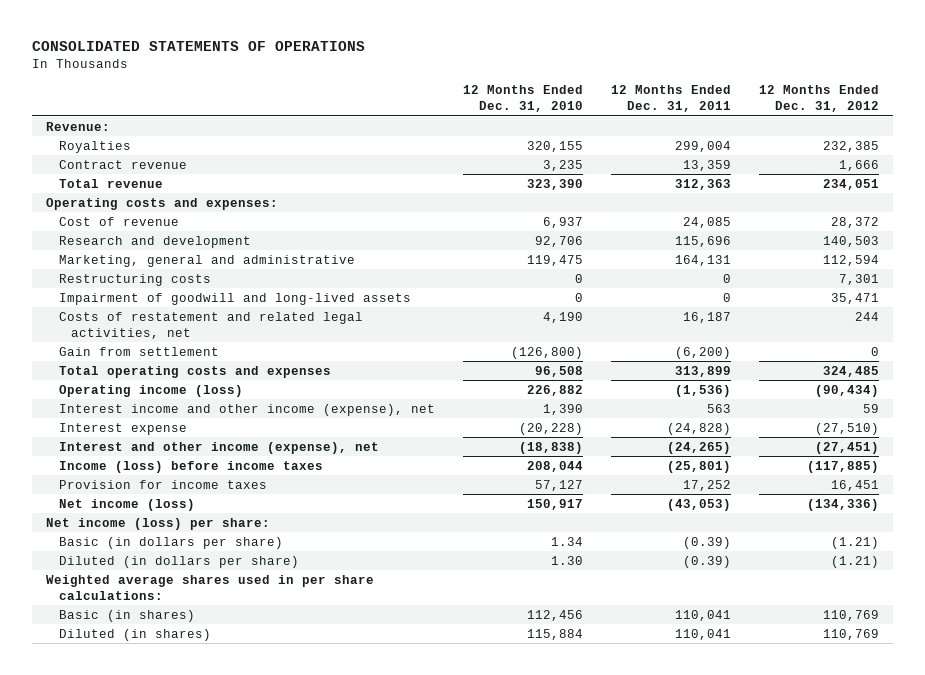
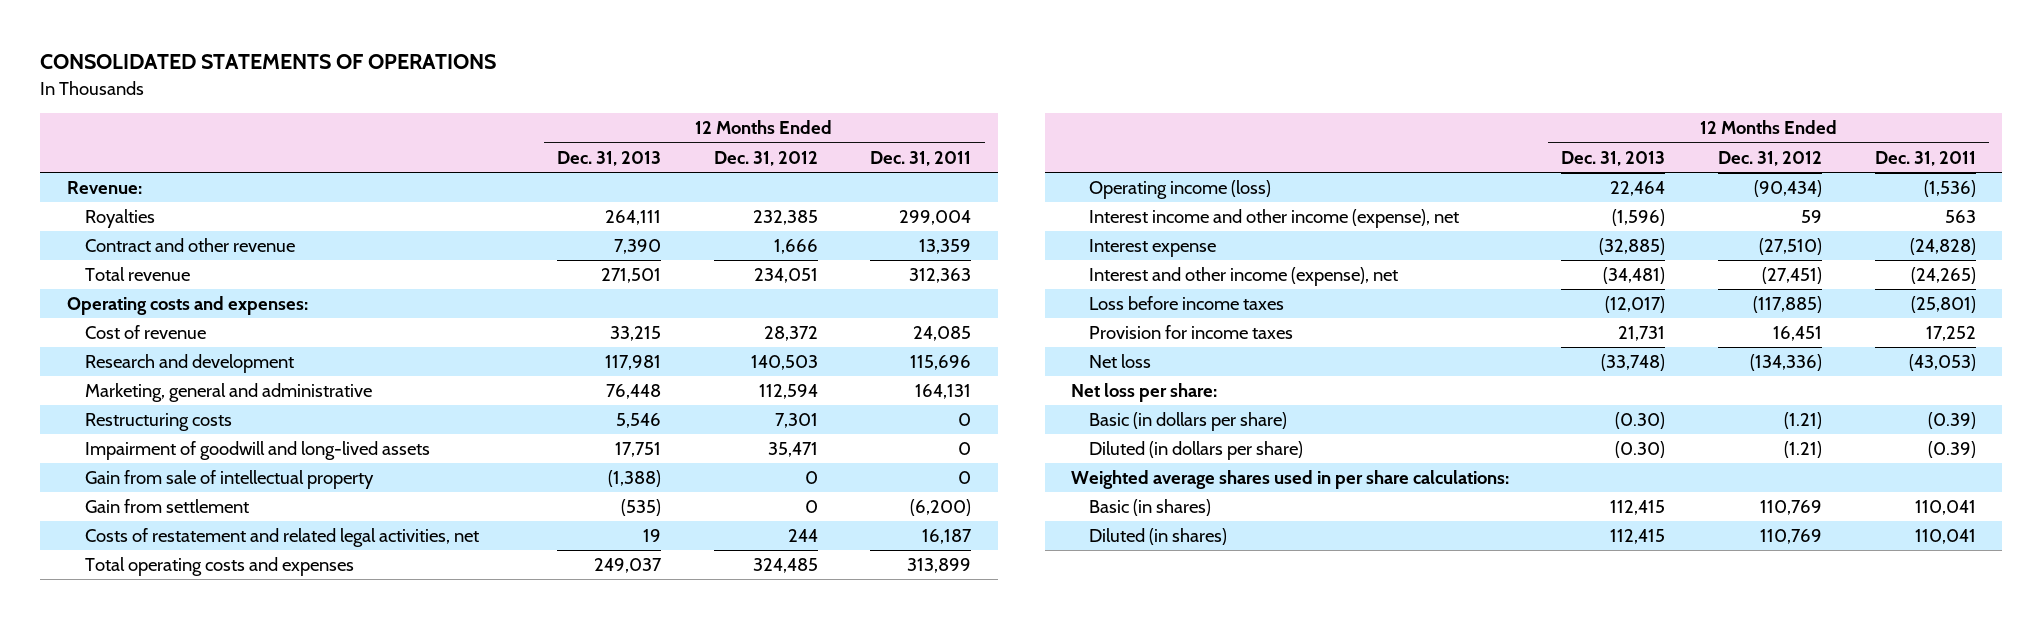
[462,85,583,113] 12 Months Ended Dec. 31, 2010 -> none
none -> [557,150,662,166] Dec. 31, 2013
[58,159,187,169] Contract revenue -> [84,238,295,253] Contract and other revenue
none -> [84,470,374,490] Gain from sale of intellectual property
[58,311,363,339] Costs of restatement and related legal activities, net -> [84,528,479,548] Costs of restatement and related legal activities, net
[58,460,323,473] Income (loss) before income taxes -> [1089,296,1285,311] Loss before income taxes
[58,498,195,511] Net income (loss) -> [1089,354,1152,369] Net loss
[45,517,270,530] Net income (loss) per share: -> [1070,383,1217,403] Net loss per share:

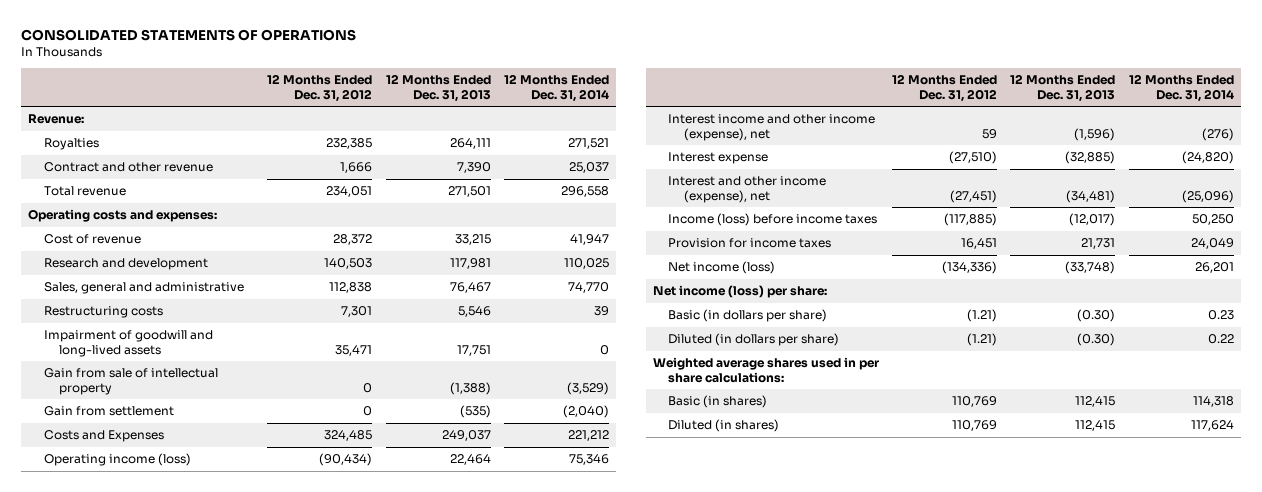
[870,150,972,166] Dec. 31, 2011 -> none
none -> [504,74,610,102] 12 Months Ended Dec. 31, 2014
[84,383,372,403] Marketing, general and administrative -> [43,282,244,295] Sales, general and administrative
[606,384,662,400] 76,448 -> [449,282,491,294] 76,467
[758,384,818,400] 112,594 -> [329,282,373,294] 112,838
[84,528,479,548] Costs of restatement and related legal activities, net -> none
[84,557,354,577] Total operating costs and expenses -> [43,430,164,443] Costs and Expenses
[1089,296,1285,311] Loss before income taxes -> [668,213,878,227] Income (loss) before income taxes
[1089,354,1152,369] Net loss -> [668,261,776,275] Net income (loss)
[1070,383,1217,403] Net loss per share: -> [652,285,827,299] Net income (loss) per share:

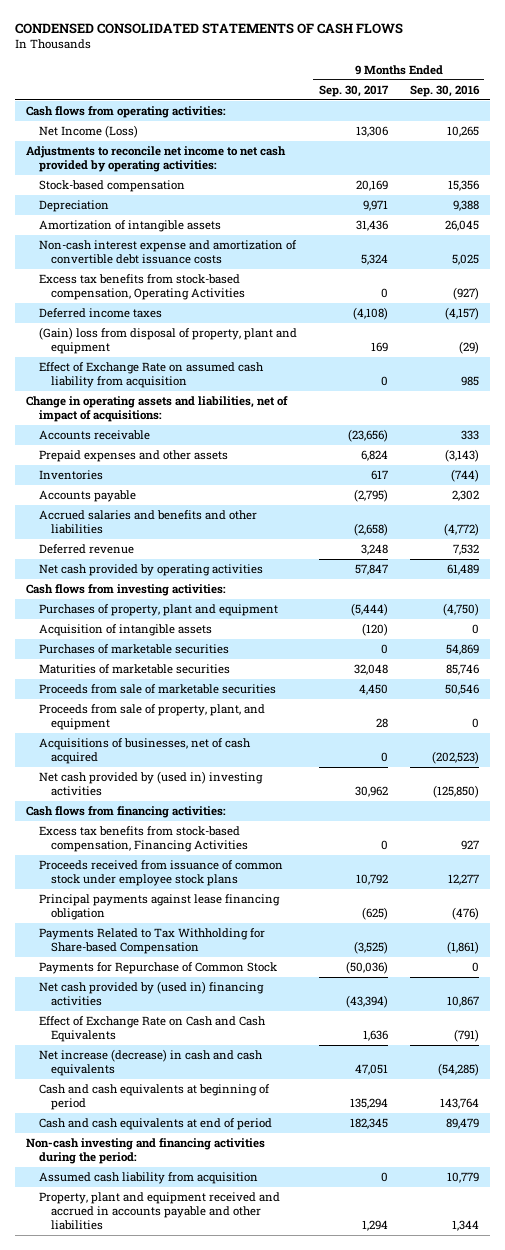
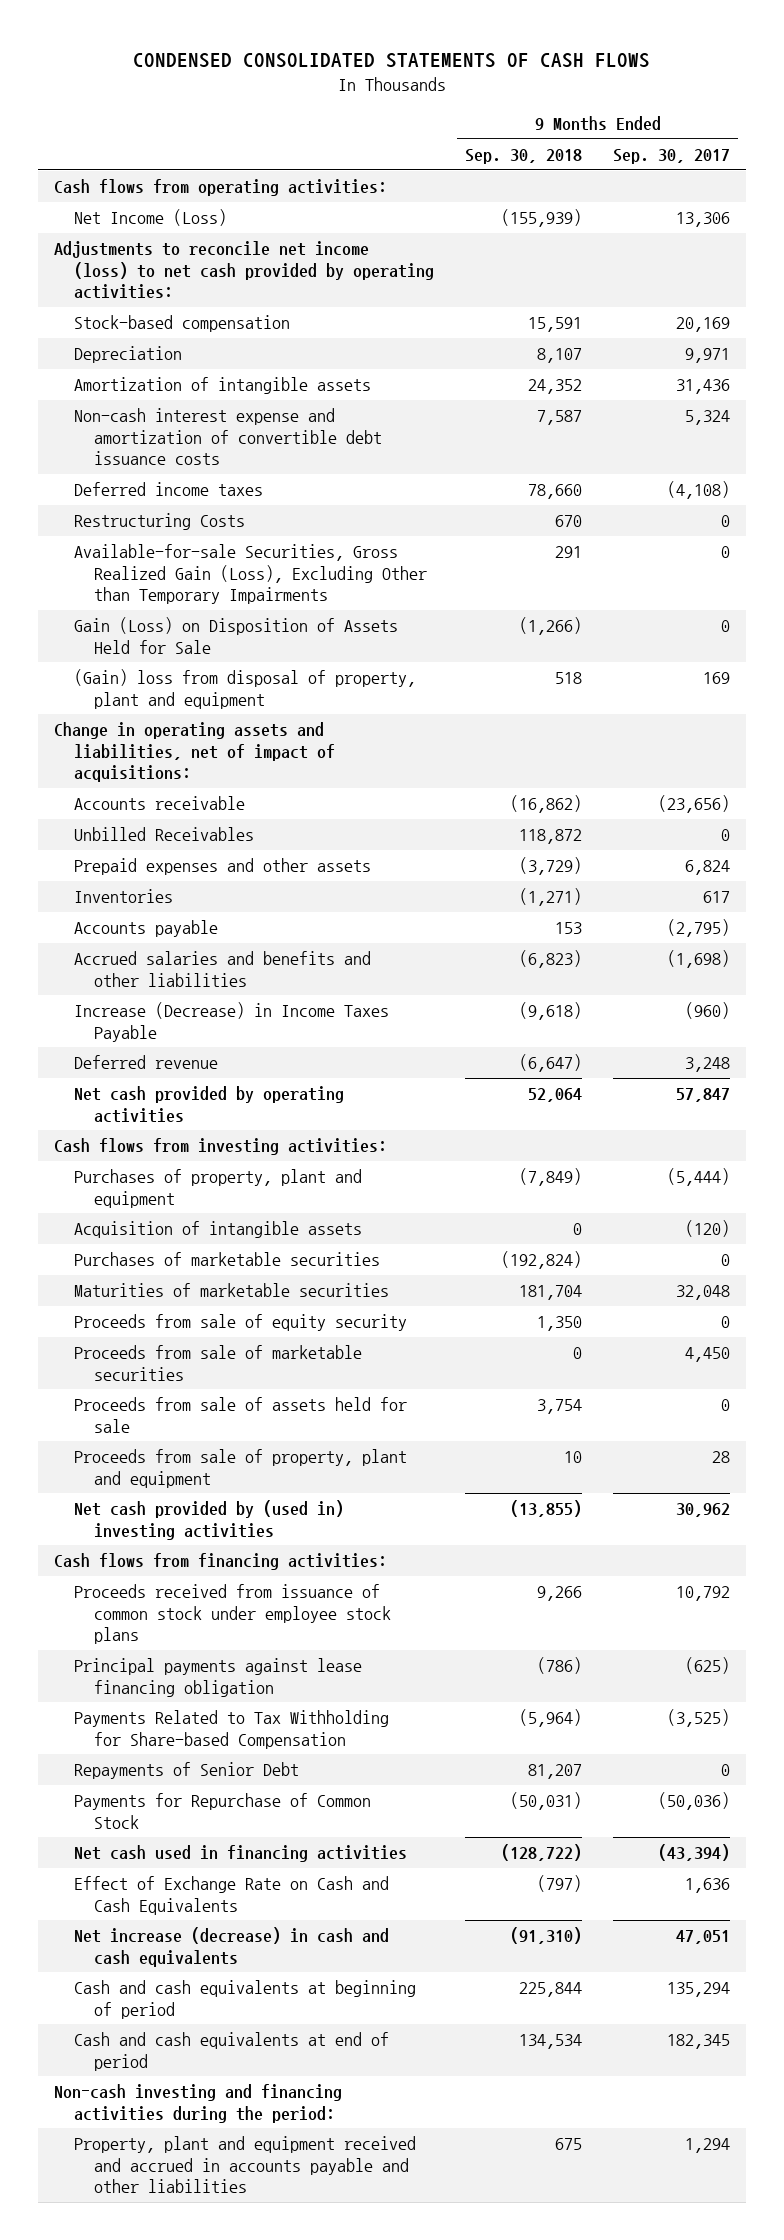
[409,85,480,98] Sep. 30, 2016 -> none
none -> [465,149,583,165] Sep. 30, 2018
[25,146,286,172] Adjustments to reconcile net income to net cash provided by operating activities: -> [53,241,434,300] Adjustments to reconcile net income (loss) to net cash provided by operating activities:
[38,274,246,300] Excess tax benefits from stock-based compensation, Operating Activities -> none
none -> [73,513,245,531] Restructuring Costs
none -> [73,544,427,605] Available-for-sale Securities, Gross Realized Gain (Loss), Excluding Other than Temporary Impairments
none -> [73,617,398,654] Gain (Loss) on Disposition of Assets Held for Sale
[38,362,264,388] Effect of Exchange Rate on assumed cash liability from acquisition -> none
none -> [73,827,254,842] Unbilled Receivables
[353,522,388,536] (2,658) -> [667,950,731,969] (1,698)
none -> [73,1002,389,1042] Increase (Decrease) in Income Taxes Payable
none -> [73,1314,407,1332] Proceeds from sale of equity security
[38,738,251,764] Acquisitions of businesses, net of cash acquired -> none
none -> [73,1397,407,1433] Proceeds from sale of assets held for sale
[38,704,265,730] Proceeds from sale of property, plant, and equipment -> [73,1449,407,1488] Proceeds from sale of property, plant and equipment
[38,826,249,852] Excess tax benefits from stock-based compensation, Financing Activities -> none
none -> [73,1762,299,1780] Repayments of Senior Debt
[38,981,264,1006] Net cash provided by (used in) financing activities -> [73,1845,407,1863] Net cash used in financing activities
[38,1172,258,1185] Assumed cash liability from acquisition -> none

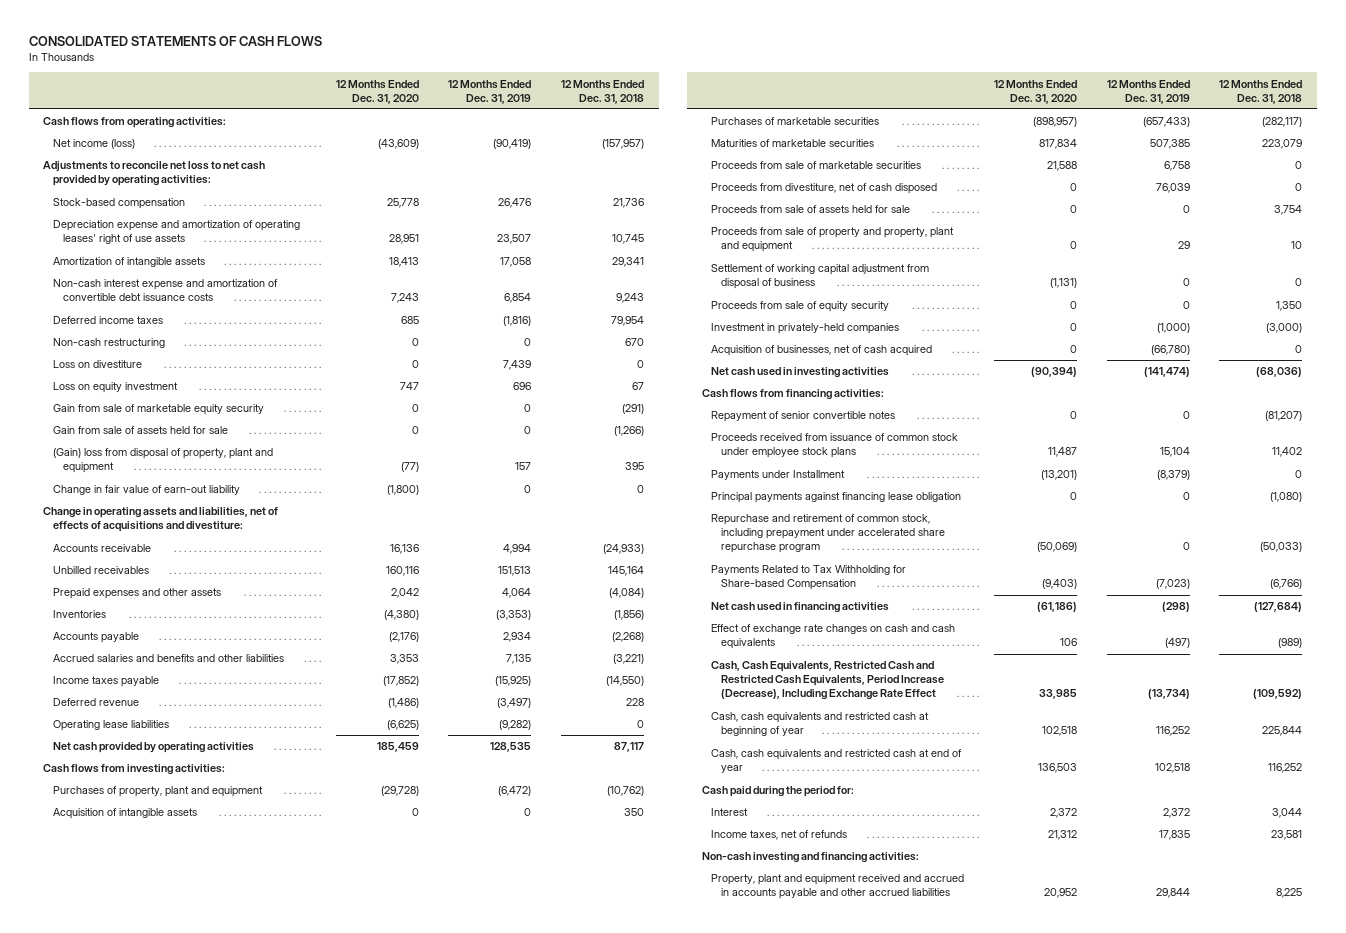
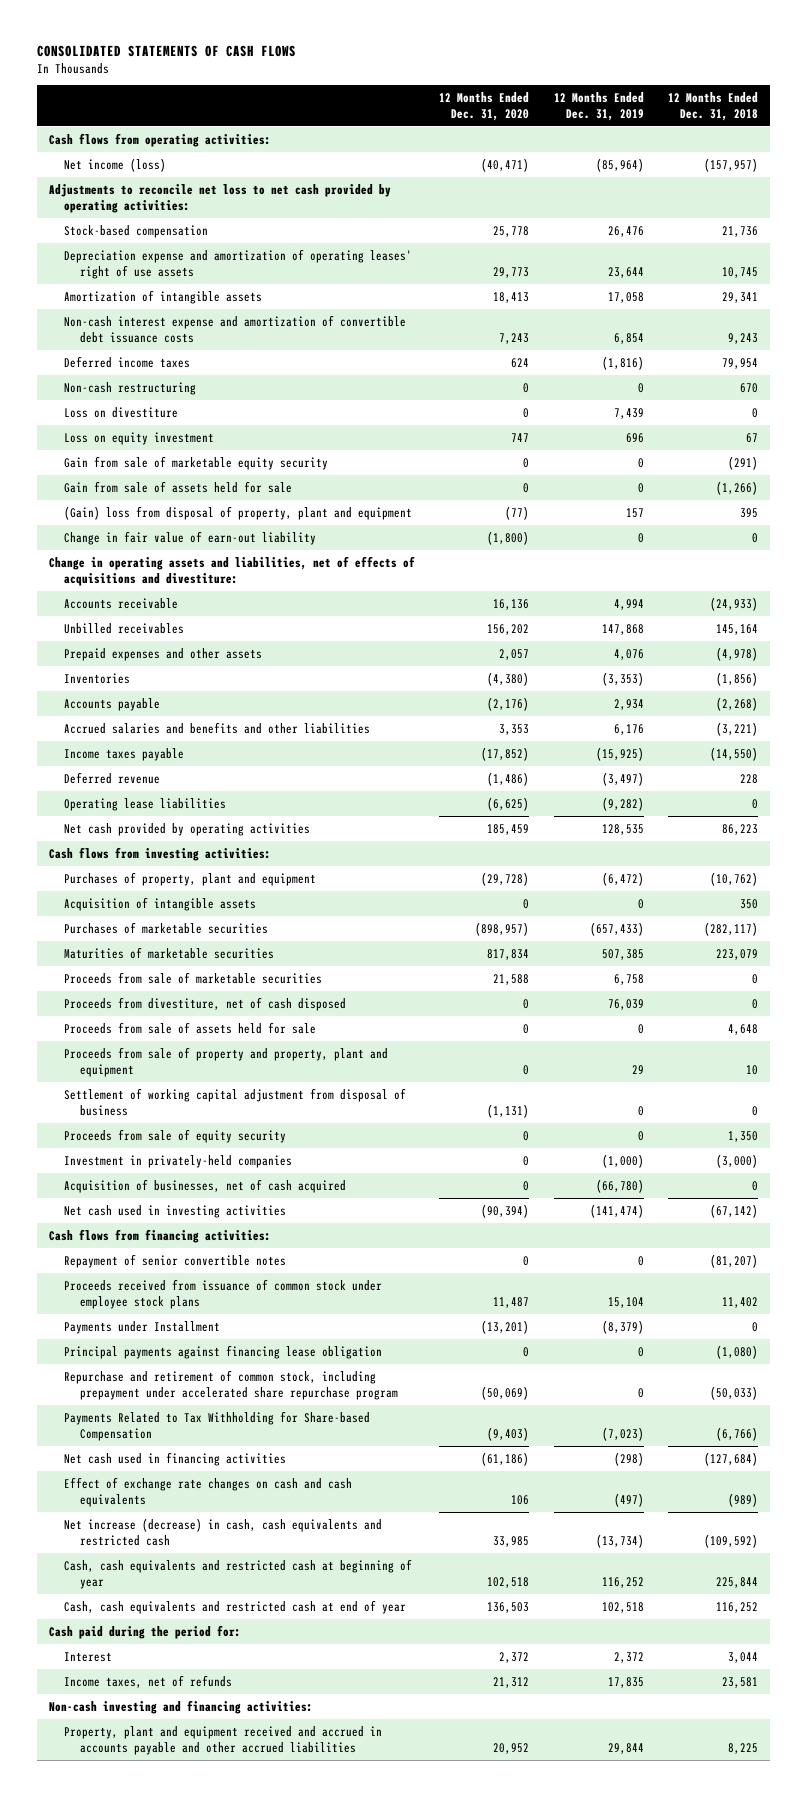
[377,139,419,150] (43,609) -> [481,157,530,172] (40,471)
[493,139,532,150] (90,419) -> [595,157,644,172] (85,964)
[388,234,419,245] 28,951 -> [493,266,530,278] 29,773
[497,234,532,245] 23,507 -> [607,266,644,278] 23,644
[400,316,419,325] 685 -> [511,357,530,368] 624
[385,566,419,577] 160,116 -> [487,623,530,635] 156,202
[498,566,532,577] 151,513 -> [601,623,644,635] 147,868
[390,588,419,599] 2,042 -> [499,648,530,660] 2,057
[502,588,532,599] 4,064 -> [613,648,644,660] 4,076
[609,588,645,599] (4,084) -> [715,646,758,661] (4,978)
[506,654,532,665] 7,135 -> [613,723,644,735] 6,176
[614,742,645,753] 87,117 -> [721,823,758,835] 86,223
[1274,205,1303,216] 3,754 -> [727,1023,758,1035] 4,648
[1256,367,1303,378] (68,036) -> [709,1203,758,1218] (67,142)
[711,661,945,701] Cash, Cash Equivalents, Restricted Cash and Restricted Cash Equivalents, Period Increase (Decrease), Including Exchange Rate Effect -> [64,1517,383,1546] Net increase (decrease) in cash, cash equivalents and restricted cash

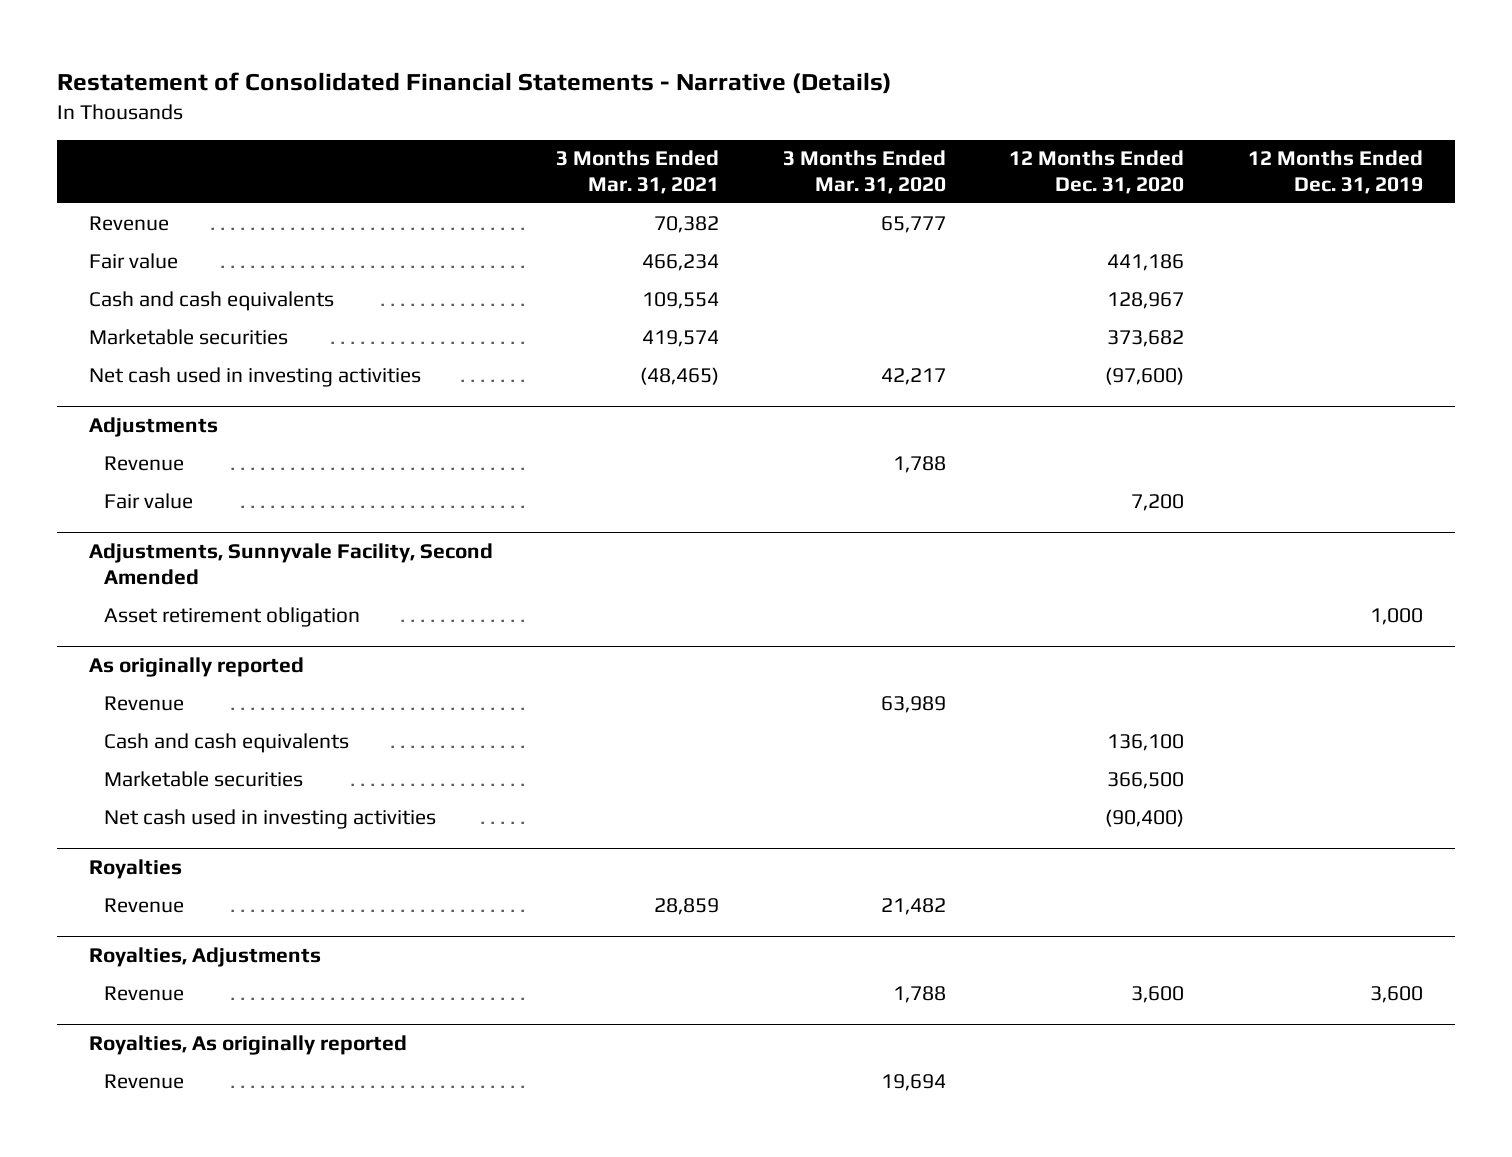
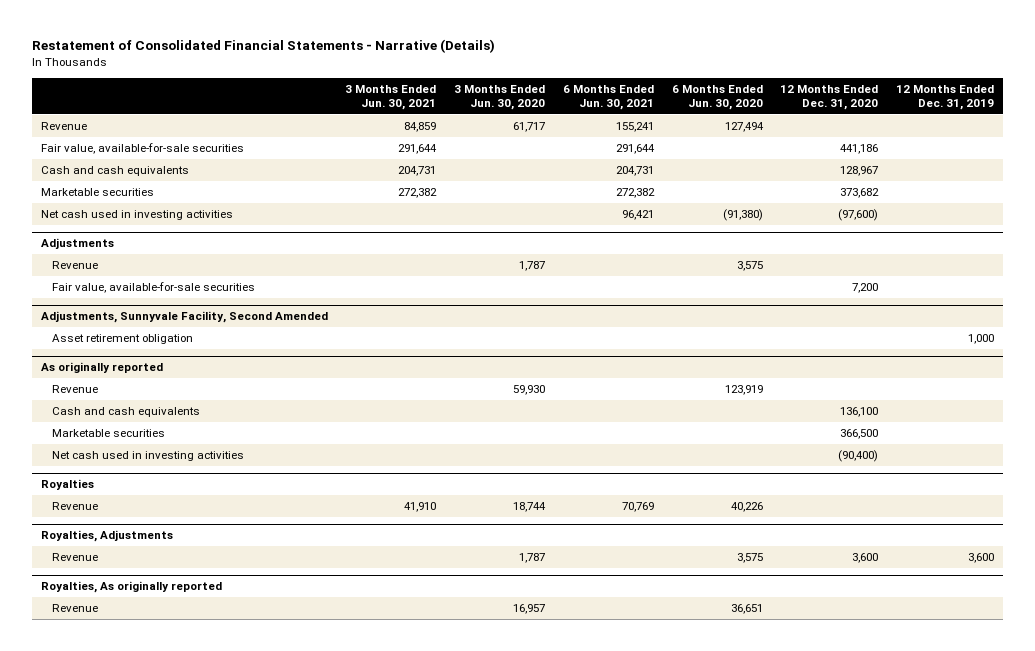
[556,150,720,195] 3 Months Ended Mar. 31, 2021 -> none
[782,150,946,195] 3 Months Ended Mar. 31, 2020 -> none
none -> [345,84,437,111] 3 Months Ended Jun. 30, 2021
none -> [454,84,546,111] 3 Months Ended Jun. 30, 2020
none -> [562,84,654,111] 6 Months Ended Jun. 30, 2021
none -> [671,84,763,111] 6 Months Ended Jun. 30, 2020
[88,252,178,269] Fair value -> [40,143,244,155] Fair value, available-for-sale securities
[104,492,194,509] Fair value -> [51,282,255,294] Fair value, available-for-sale securities

